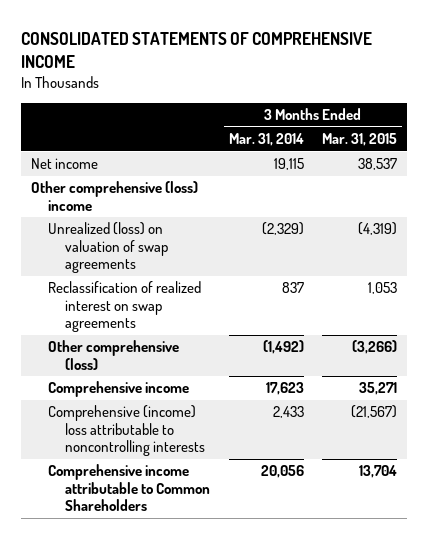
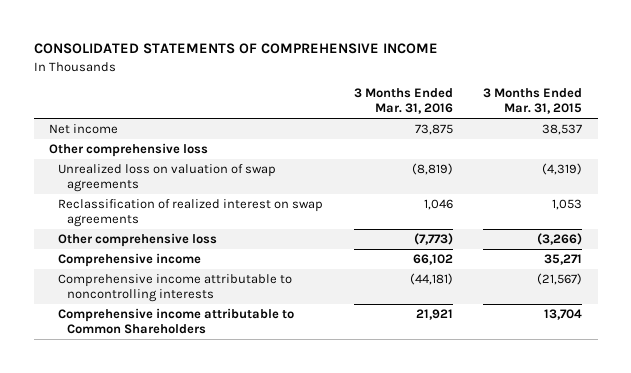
[228,133,304,147] Mar. 31, 2014 -> none
none -> [353,88,453,115] 3 Months Ended Mar. 31, 2016
[30,181,198,211] Other comprehensive (loss) income -> [49,142,209,157] Other comprehensive loss
[47,222,168,274] Unrealized (loss) on valuation of swap agreements -> [58,163,277,192] Unrealized loss on valuation of swap agreements
[47,340,179,370] Other comprehensive (loss) -> [58,232,218,247] Other comprehensive loss
[47,405,205,457] Comprehensive (income) loss attributable to noncontrolling interests -> [58,273,293,302] Comprehensive income attributable to noncontrolling interests

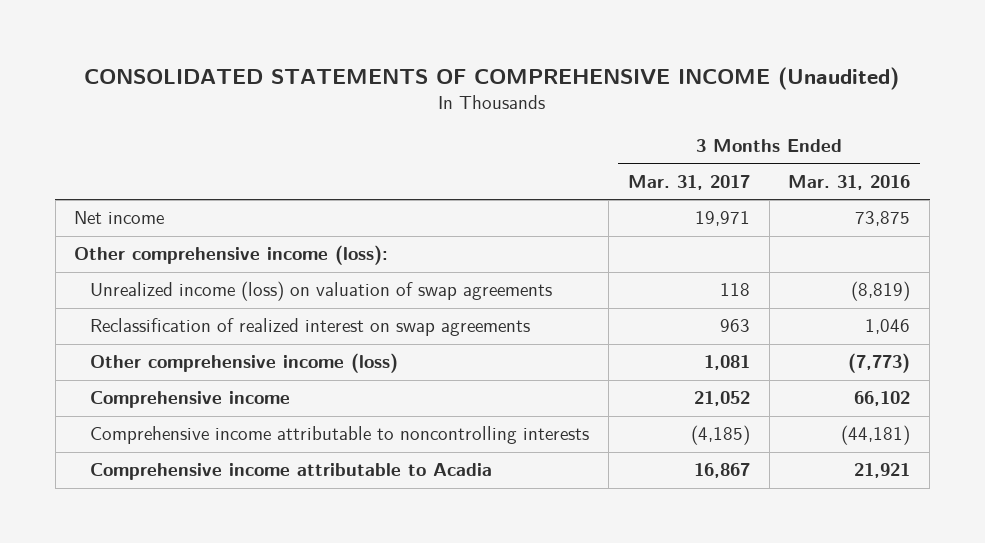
[33,43,438,55] CONSOLIDATED STATEMENTS OF COMPREHENSIVE INCOME -> [84,67,900,91] CONSOLIDATED STATEMENTS OF COMPREHENSIVE INCOME (Unaudited)
[483,88,583,115] 3 Months Ended Mar. 31, 2015 -> none
none -> [627,175,750,191] Mar. 31, 2017
[49,142,209,157] Other comprehensive loss -> [74,245,389,266] Other comprehensive income (loss):
[58,163,277,192] Unrealized loss on valuation of swap agreements -> [90,281,553,302] Unrealized income (loss) on valuation of swap agreements
[58,232,218,247] Other comprehensive loss -> [90,353,399,374] Other comprehensive income (loss)
[58,307,295,334] Comprehensive income attributable to Common Shareholders -> [90,463,493,481] Comprehensive income attributable to Acadia

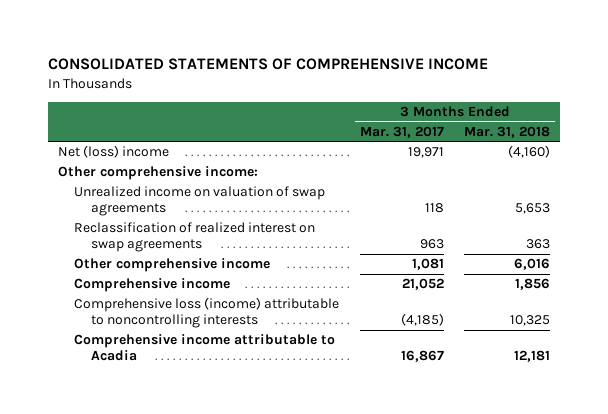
[84,67,900,91] CONSOLIDATED STATEMENTS OF COMPREHENSIVE INCOME (Unaudited) -> [47,58,488,71] CONSOLIDATED STATEMENTS OF COMPREHENSIVE INCOME
[788,175,911,191] Mar. 31, 2016 -> none
none -> [464,125,551,138] Mar. 31, 2018
[74,211,165,225] Net income -> [57,145,169,159] Net (loss) income
[74,245,389,266] Other comprehensive income (loss): -> [57,166,258,181] Other comprehensive income:
[90,281,553,302] Unrealized income (loss) on valuation of swap agreements -> [74,186,326,217] Unrealized income on valuation of swap agreements
[90,353,399,374] Other comprehensive income (loss) -> [74,258,271,273] Other comprehensive income
[90,426,590,445] Comprehensive income attributable to noncontrolling interests -> [74,297,340,329] Comprehensive loss (income) attributable to noncontrolling interests

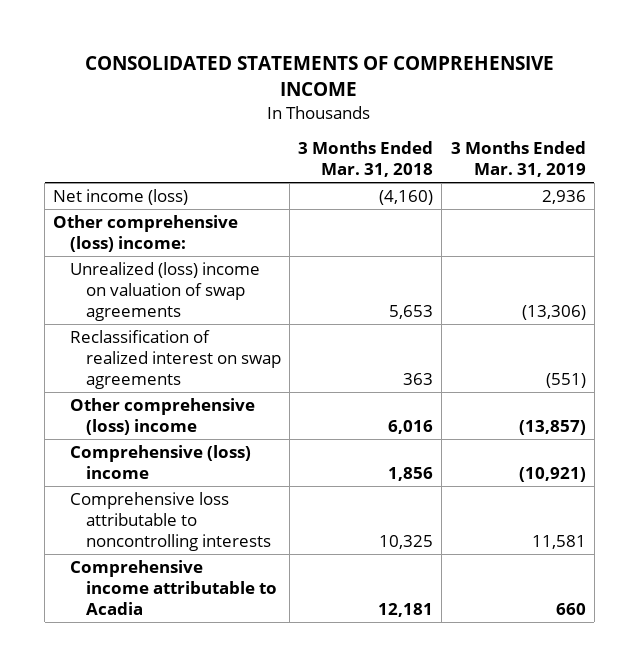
[359,125,444,138] Mar. 31, 2017 -> none
none -> [450,141,586,178] 3 Months Ended Mar. 31, 2019
[57,145,169,159] Net (loss) income -> [53,188,189,205] Net income (loss)
[57,166,258,181] Other comprehensive income: -> [53,214,239,252] Other comprehensive (loss) income:
[74,186,326,217] Unrealized income on valuation of swap agreements -> [69,261,260,322] Unrealized (loss) income on valuation of swap agreements
[74,258,271,273] Other comprehensive income -> [69,397,255,435] Other comprehensive (loss) income
[74,278,231,293] Comprehensive income -> [69,444,251,479] Comprehensive (loss) income
[74,297,340,329] Comprehensive loss (income) attributable to noncontrolling interests -> [69,491,271,552] Comprehensive loss attributable to noncontrolling interests

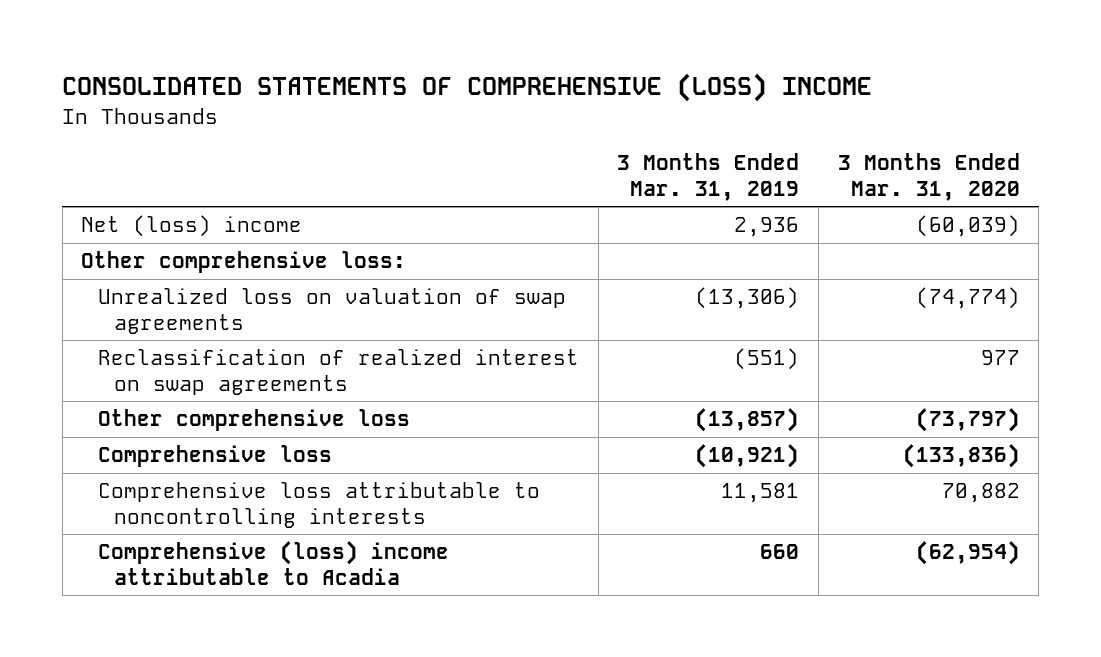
[85,56,555,97] CONSOLIDATED STATEMENTS OF COMPREHENSIVE INCOME -> [62,73,873,103] CONSOLIDATED STATEMENTS OF COMPREHENSIVE (LOSS) INCOME
[298,141,434,178] 3 Months Ended Mar. 31, 2018 -> none
none -> [837,153,1020,201] 3 Months Ended Mar. 31, 2020
[53,188,189,205] Net income (loss) -> [81,215,303,238] Net (loss) income
[53,214,239,252] Other comprehensive (loss) income: -> [81,251,407,274] Other comprehensive loss:
[69,261,260,322] Unrealized (loss) income on valuation of swap agreements -> [97,288,566,334] Unrealized loss on valuation of swap agreements
[69,397,255,435] Other comprehensive (loss) income -> [97,409,410,432] Other comprehensive loss
[69,444,251,479] Comprehensive (loss) income -> [97,445,332,468] Comprehensive loss
[69,559,277,616] Comprehensive income attributable to Acadia -> [97,541,449,585] Comprehensive (loss) income attributable to Acadia

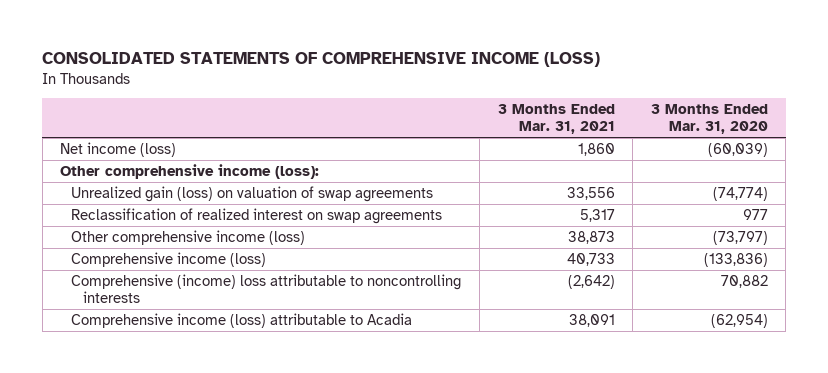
[62,73,873,103] CONSOLIDATED STATEMENTS OF COMPREHENSIVE (LOSS) INCOME -> [42,52,601,68] CONSOLIDATED STATEMENTS OF COMPREHENSIVE INCOME (LOSS)
[617,153,800,201] 3 Months Ended Mar. 31, 2019 -> none
none -> [497,104,615,135] 3 Months Ended Mar. 31, 2021
[81,215,303,238] Net (loss) income -> [60,142,177,158] Net income (loss)
[81,251,407,274] Other comprehensive loss: -> [60,164,320,180] Other comprehensive income (loss):
[97,288,566,334] Unrealized loss on valuation of swap agreements -> [71,186,434,203] Unrealized gain (loss) on valuation of swap agreements
[97,409,410,432] Other comprehensive loss -> [71,230,306,246] Other comprehensive income (loss)
[97,445,332,468] Comprehensive loss -> [71,252,267,268] Comprehensive income (loss)
[97,482,540,528] Comprehensive loss attributable to noncontrolling interests -> [71,274,462,304] Comprehensive (income) loss attributable to noncontrolling interests
[97,541,449,585] Comprehensive (loss) income attributable to Acadia -> [71,313,413,329] Comprehensive income (loss) attributable to Acadia

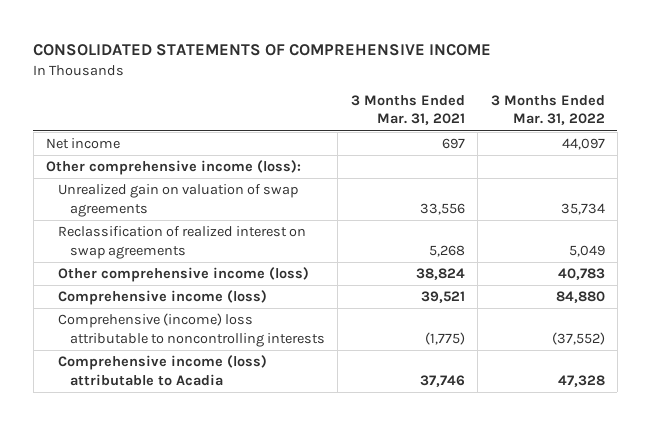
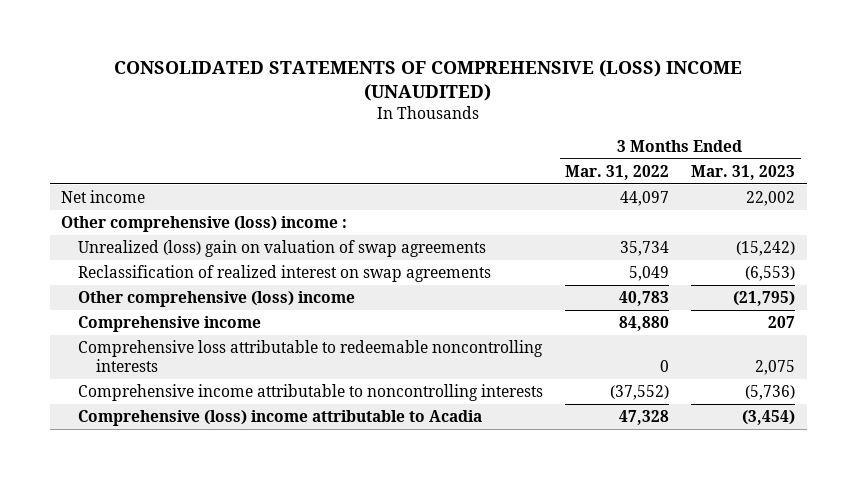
[33,44,492,57] CONSOLIDATED STATEMENTS OF COMPREHENSIVE INCOME -> [114,59,743,101] CONSOLIDATED STATEMENTS OF COMPREHENSIVE (LOSS) INCOME (UNAUDITED)
[350,95,465,126] 3 Months Ended Mar. 31, 2021 -> none
none -> [691,165,796,181] Mar. 31, 2023
[45,160,301,176] Other comprehensive income (loss): -> [60,216,347,233] Other comprehensive (loss) income :
[57,184,298,217] Unrealized gain on valuation of swap agreements -> [78,240,487,258] Unrealized (loss) gain on valuation of swap agreements
[57,267,309,283] Other comprehensive income (loss) -> [78,291,356,308] Other comprehensive (loss) income
[57,290,267,306] Comprehensive income (loss) -> [78,316,262,333] Comprehensive income
none -> [78,340,544,373] Comprehensive loss attributable to redeemable noncontrolling interests
[57,313,325,347] Comprehensive (income) loss attributable to noncontrolling interests -> [78,384,544,402] Comprehensive income attributable to noncontrolling interests
[57,355,267,386] Comprehensive income (loss) attributable to Acadia -> [78,410,483,427] Comprehensive (loss) income attributable to Acadia

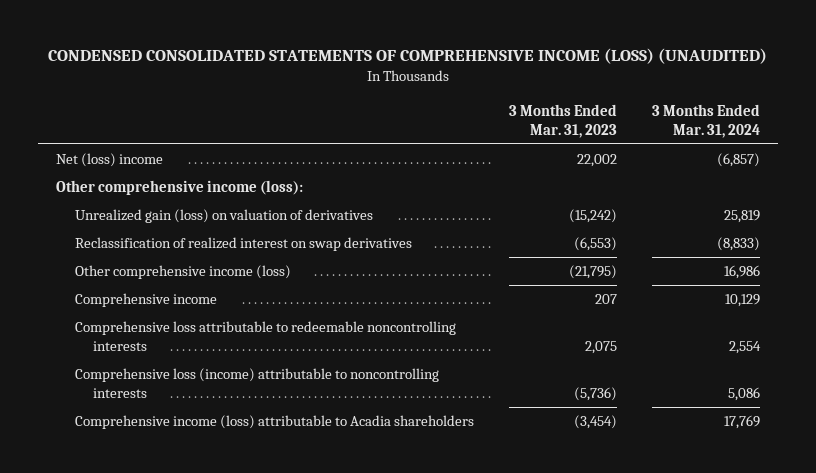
[114,59,743,101] CONSOLIDATED STATEMENTS OF COMPREHENSIVE (LOSS) INCOME (UNAUDITED) -> [47,48,767,65] CONDENSED CONSOLIDATED STATEMENTS OF COMPREHENSIVE INCOME (LOSS) (UNAUDITED)
[565,165,670,181] Mar. 31, 2022 -> none
none -> [652,103,761,138] 3 Months Ended Mar. 31, 2024
[60,190,145,204] Net income -> [55,153,163,168] Net (loss) income
[60,216,347,233] Other comprehensive (loss) income : -> [55,180,303,196] Other comprehensive income (loss):
[78,240,487,258] Unrealized (loss) gain on valuation of swap agreements -> [74,209,373,224] Unrealized gain (loss) on valuation of derivatives
[78,265,492,283] Reclassification of realized interest on swap agreements -> [74,237,412,252] Reclassification of realized interest on swap derivatives
[78,291,356,308] Other comprehensive (loss) income -> [74,265,291,280] Other comprehensive income (loss)
[78,384,544,402] Comprehensive income attributable to noncontrolling interests -> [74,368,439,399] Comprehensive loss (income) attributable to noncontrolling interests
[78,410,483,427] Comprehensive (loss) income attributable to Acadia -> [74,415,474,430] Comprehensive income (loss) attributable to Acadia shareholders

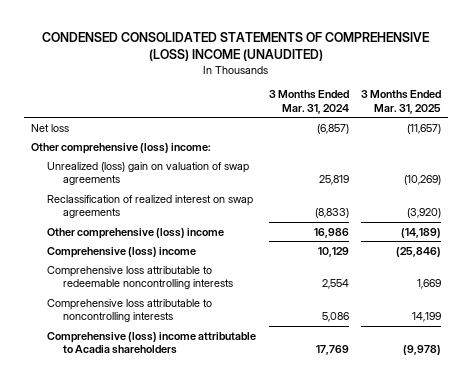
[47,48,767,65] CONDENSED CONSOLIDATED STATEMENTS OF COMPREHENSIVE INCOME (LOSS) (UNAUDITED) -> [42,31,431,61] CONDENSED CONSOLIDATED STATEMENTS OF COMPREHENSIVE (LOSS) INCOME (UNAUDITED)
[508,103,617,138] 3 Months Ended Mar. 31, 2023 -> none
none -> [361,90,442,114] 3 Months Ended Mar. 31, 2025
[55,153,163,168] Net (loss) income -> [30,123,69,132] Net loss
[55,180,303,196] Other comprehensive income (loss): -> [30,142,211,154] Other comprehensive (loss) income:
[74,209,373,224] Unrealized gain (loss) on valuation of derivatives -> [47,161,250,186] Unrealized (loss) gain on valuation of swap agreements
[74,237,412,252] Reclassification of realized interest on swap derivatives -> [47,194,254,219] Reclassification of realized interest on swap agreements
[74,265,291,280] Other comprehensive income (loss) -> [47,227,225,239] Other comprehensive (loss) income
[74,293,217,308] Comprehensive income -> [47,246,197,258] Comprehensive (loss) income
[74,368,439,399] Comprehensive loss (income) attributable to noncontrolling interests -> [47,298,213,323] Comprehensive loss attributable to noncontrolling interests
[74,415,474,430] Comprehensive income (loss) attributable to Acadia shareholders -> [47,331,257,355] Comprehensive (loss) income attributable to Acadia shareholders

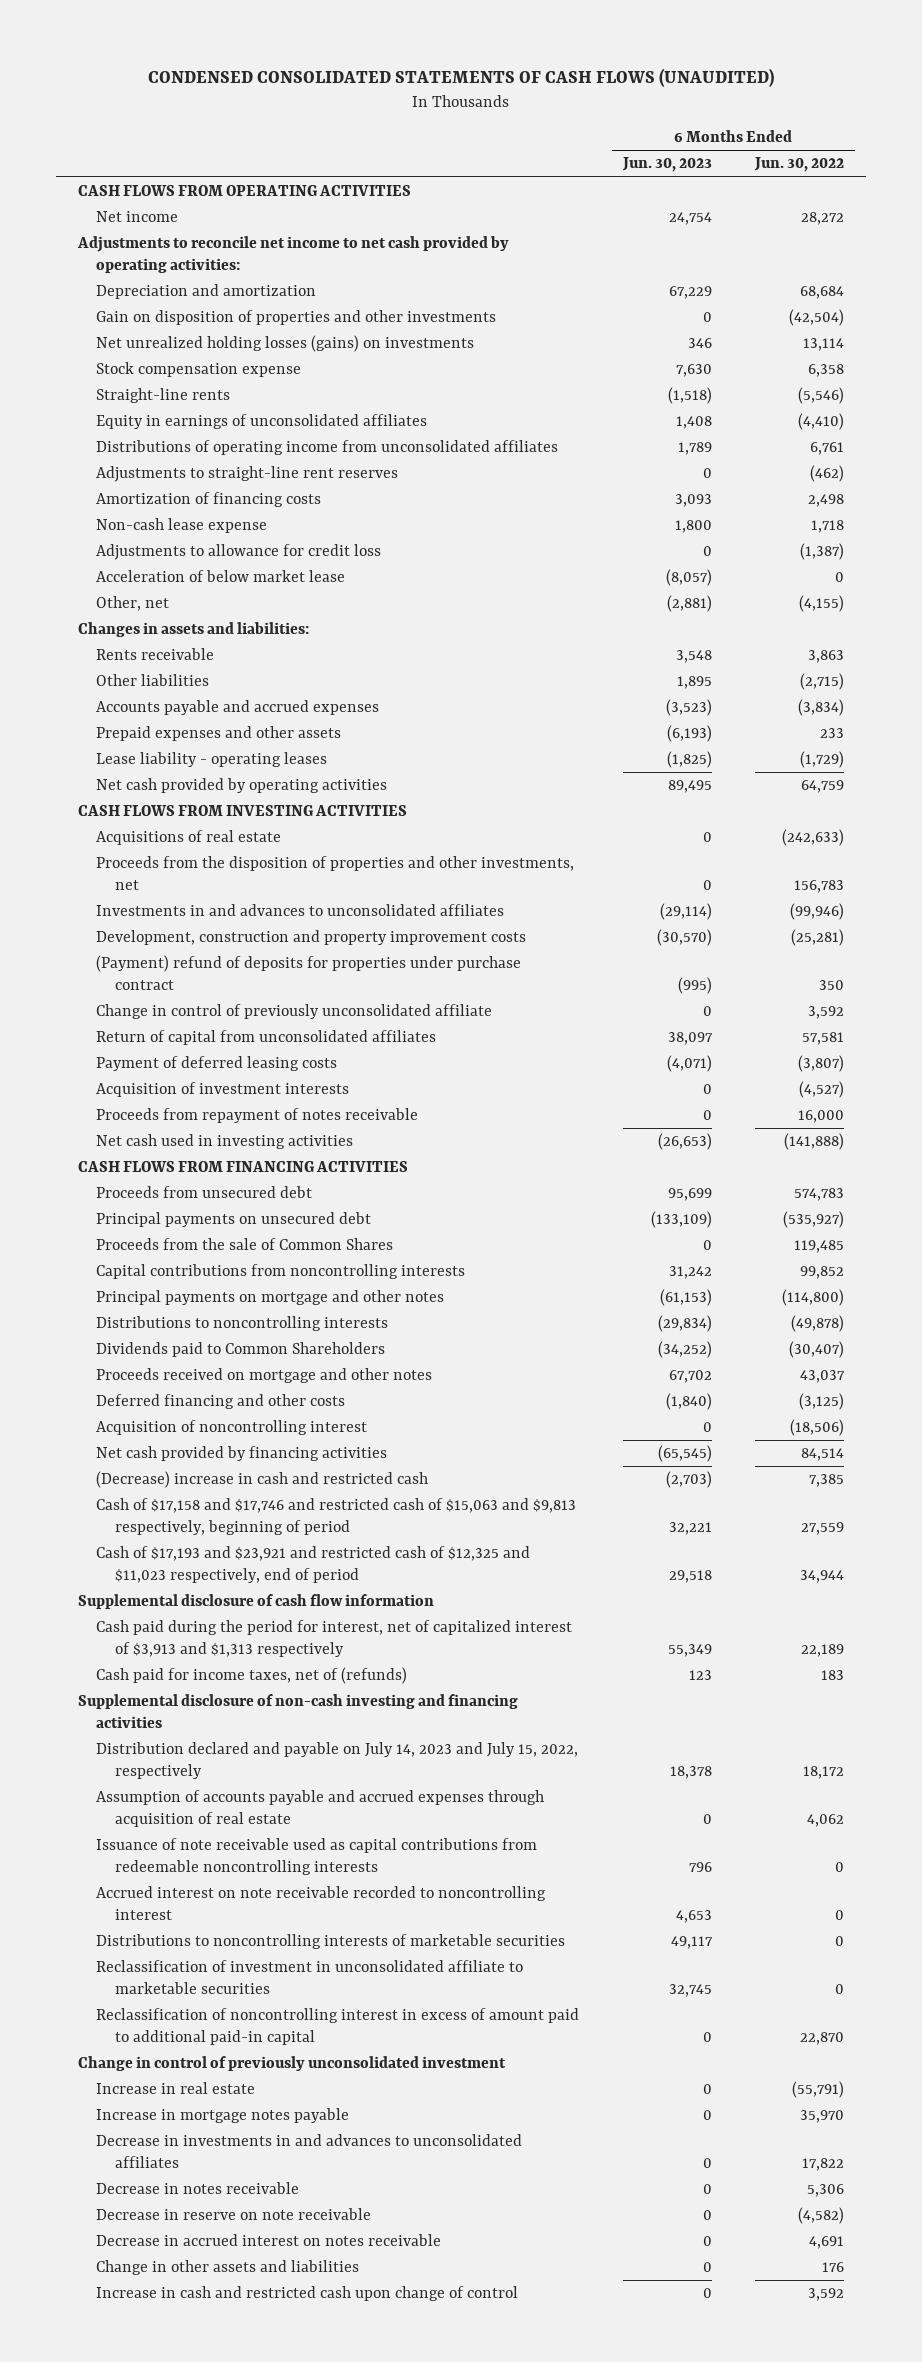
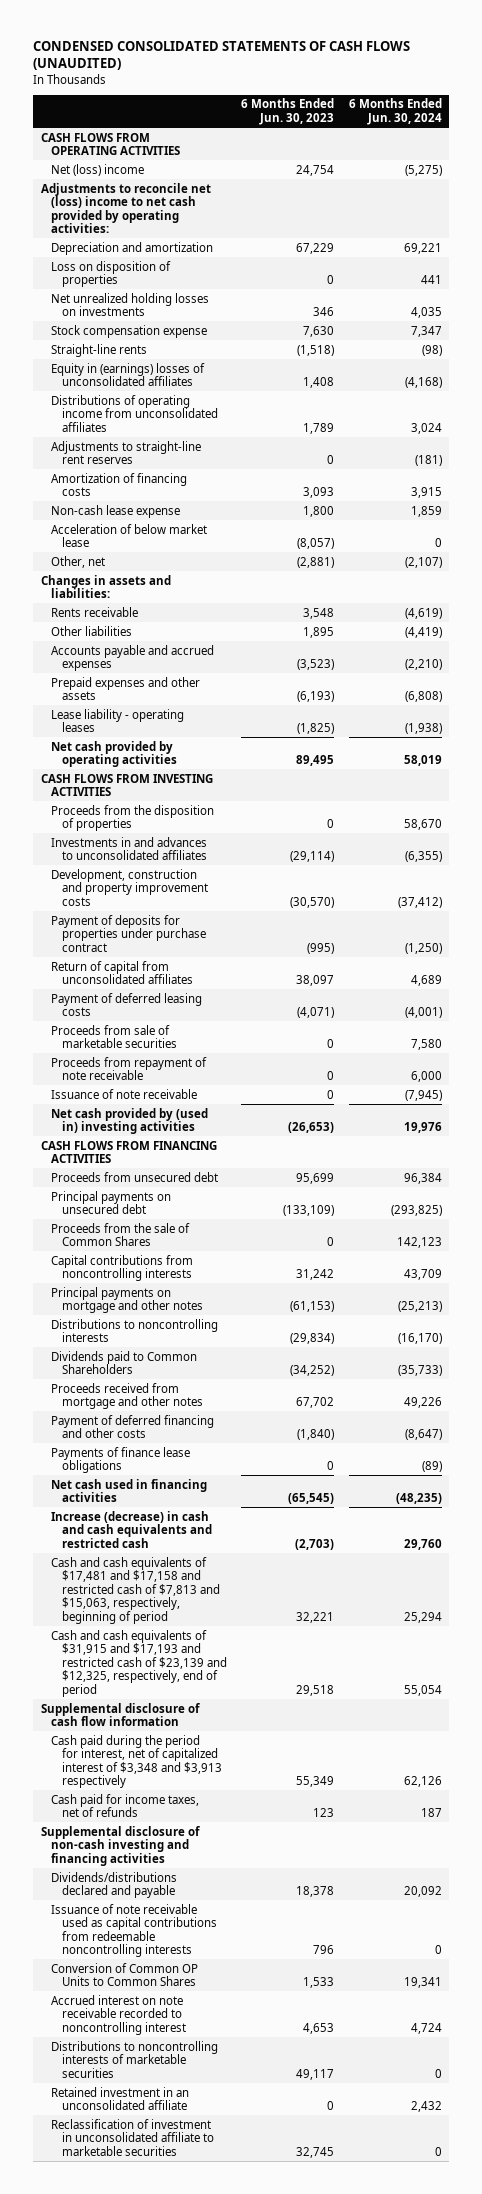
[754,157,845,173] Jun. 30, 2022 -> none
none -> [348,98,442,125] 6 Months Ended Jun. 30, 2024
[96,211,179,223] Net income -> [51,163,145,176] Net (loss) income
[76,236,509,274] Adjustments to reconcile net income to net cash provided by operating activities: -> [40,182,211,234] Adjustments to reconcile net (loss) income to net cash provided by operating activities:
[96,310,497,326] Gain on disposition of properties and other investments -> [51,260,172,288] Loss on disposition of properties
[96,335,475,353] Net unrealized holding losses (gains) on investments -> [51,292,210,317] Net unrealized holding losses on investments
[96,414,428,430] Equity in earnings of unconsolidated affiliates -> [51,362,206,387] Equity in (earnings) losses of unconsolidated affiliates
[96,544,382,561] Adjustments to allowance for credit loss -> none
[96,830,282,846] Acquisitions of real estate -> none
[96,856,575,891] Proceeds from the disposition of properties and other investments, net -> [51,804,215,832] Proceeds from the disposition of properties
[96,1004,493,1020] Change in control of previously unconsolidated affiliate -> none
[96,955,522,991] (Payment) refund of deposits for properties under purchase contract -> [51,914,206,952] Payment of deposits for properties under purchase contract
[96,1082,350,1098] Acquisition of investment interests -> none
none -> [51,1024,177,1049] Proceeds from sale of marketable securities
[96,1108,419,1124] Proceeds from repayment of notes receivable -> [51,1056,208,1081] Proceeds from repayment of note receivable
none -> [51,1088,198,1099] Issuance of note receivable
[96,1134,354,1150] Net cash used in investing activities -> [51,1107,209,1135] Net cash provided by (used in) investing activities
[96,1420,368,1436] Acquisition of noncontrolling interest -> none
[96,1368,433,1384] Proceeds received on mortgage and other notes -> [51,1382,203,1410] Proceeds received from mortgage and other notes
[96,1394,346,1410] Deferred financing and other costs -> [51,1414,215,1439] Payment of deferred financing and other costs
none -> [51,1446,191,1474] Payments of finance lease obligations
[96,1446,388,1462] Net cash provided by financing activities -> [51,1478,208,1503] Net cash used in financing activities
[96,1471,429,1489] (Decrease) increase in cash and restricted cash -> [51,1510,212,1548] Increase (decrease) in cash and cash equivalents and restricted cash
[96,1498,577,1536] Cash of $17,158 and $17,746 and restricted cash of $15,063 and $9,813 respectively, beginning of period -> [51,1556,220,1624] Cash and cash equivalents of $17,481 and $17,158 and restricted cash of $7,813 and $15,063, respectively, beginning of period
[96,1546,531,1584] Cash of $17,193 and $23,921 and restricted cash of $12,325 and $11,023 respectively, end of period -> [51,1629,227,1697] Cash and cash equivalents of $31,915 and $17,193 and restricted cash of $23,139 and $12,325, respectively, end of period
[96,1620,573,1658] Cash paid during the period for interest, net of capitalized interest of $3,913 and $1,313 respectively -> [51,1734,222,1789] Cash paid during the period for interest, net of capitalized interest of $3,348 and $3,913 respectively
[96,1667,408,1685] Cash paid for income taxes, net of (refunds) -> [51,1793,200,1818] Cash paid for income taxes, net of refunds
[96,1790,545,1828] Assumption of accounts payable and accrued expenses through acquisition of real estate -> none
[96,1742,579,1780] Distribution declared and payable on July 14, 2023 and July 15, 2022, respectively -> [51,1871,178,1899] Dividends/distributions declared and payable
none -> [51,1962,199,1987] Conversion of Common OP Units to Common Shares
none -> [51,2086,190,2111] Retained investment in an unconsolidated affiliate
[96,2008,580,2046] Reclassification of noncontrolling interest in excess of amount paid to additional paid-in capital -> none
[77,2056,506,2072] Change in control of previously unconsolidated investment -> none
[96,2082,256,2095] Increase in real estate -> none
[96,2108,350,2124] Increase in mortgage notes payable -> none
[96,2134,523,2169] Decrease in investments in and advances to unconsolidated affiliates -> none
[96,2182,300,2195] Decrease in notes receivable -> none
[96,2208,372,2221] Decrease in reserve on note receivable -> none
[96,2234,442,2247] Decrease in accrued interest on notes receivable -> none
[96,2260,360,2276] Change in other assets and liabilities -> none
[96,2286,519,2302] Increase in cash and restricted cash upon change of control -> none

